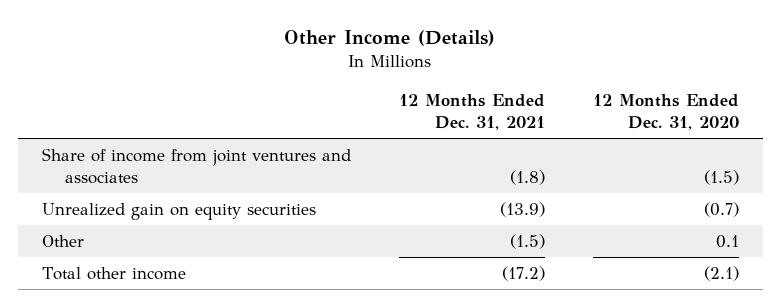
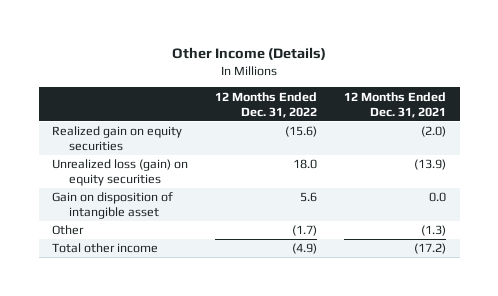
[593,94,740,131] 12 Months Ended Dec. 31, 2020 -> none
none -> [215,91,318,118] 12 Months Ended Dec. 31, 2022
[41,147,351,184] Share of income from joint ventures and associates -> none
none -> [52,126,183,152] Realized gain on equity securities
[41,202,316,220] Unrealized gain on equity securities -> [52,159,189,187] Unrealized loss (gain) on equity securities
none -> [52,192,174,220] Gain on disposition of intangible asset
[509,233,545,249] (1.5) -> [421,225,447,237] (1.3)

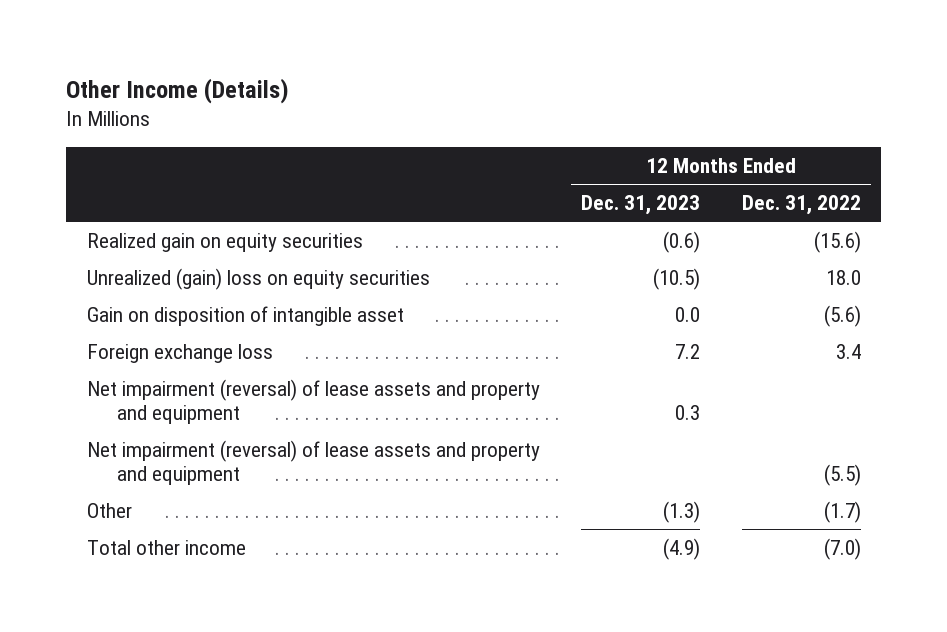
[344,91,447,118] 12 Months Ended Dec. 31, 2021 -> none
none -> [581,195,701,216] Dec. 31, 2023
[52,159,189,187] Unrealized loss (gain) on equity securities -> [86,267,430,290] Unrealized (gain) loss on equity securities
[300,192,318,203] 5.6 -> [823,304,861,327] (5.6)
none -> [86,343,273,363] Foreign exchange loss
none -> [86,378,540,425] Net impairment (reversal) of lease assets and property and equipment
none -> [86,439,540,486] Net impairment (reversal) of lease assets and property and equipment
[292,243,318,255] (4.9) -> [823,537,861,560] (7.0)

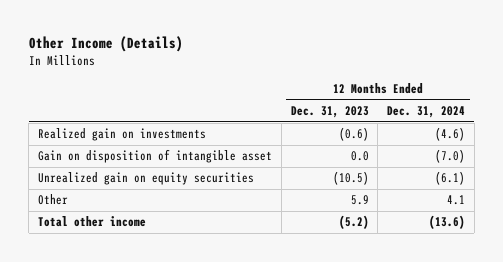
[741,195,861,216] Dec. 31, 2022 -> none
none -> [387,106,466,119] Dec. 31, 2024
[86,267,430,290] Unrealized (gain) loss on equity securities -> none
[86,232,363,252] Realized gain on equity securities -> [38,128,207,142] Realized gain on investments
[86,343,273,363] Foreign exchange loss -> none
[86,378,540,425] Net impairment (reversal) of lease assets and property and equipment -> none
[86,439,540,486] Net impairment (reversal) of lease assets and property and equipment -> none
none -> [38,172,255,186] Unrealized gain on equity securities
[663,500,701,523] (1.3) -> [350,195,369,206] 5.9
[663,537,701,560] (4.9) -> [338,215,369,230] (5.2)

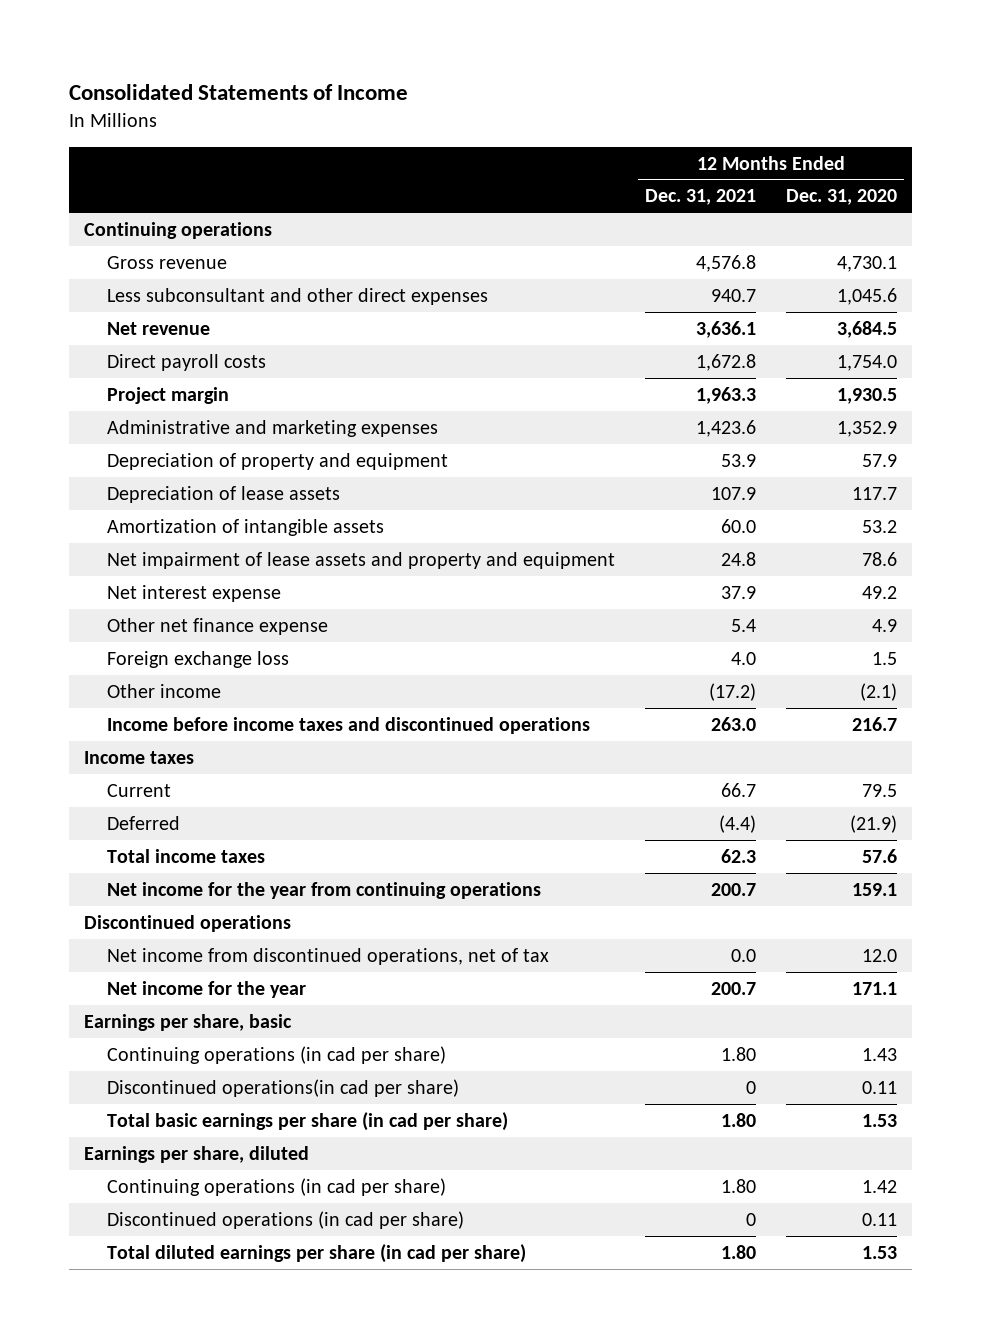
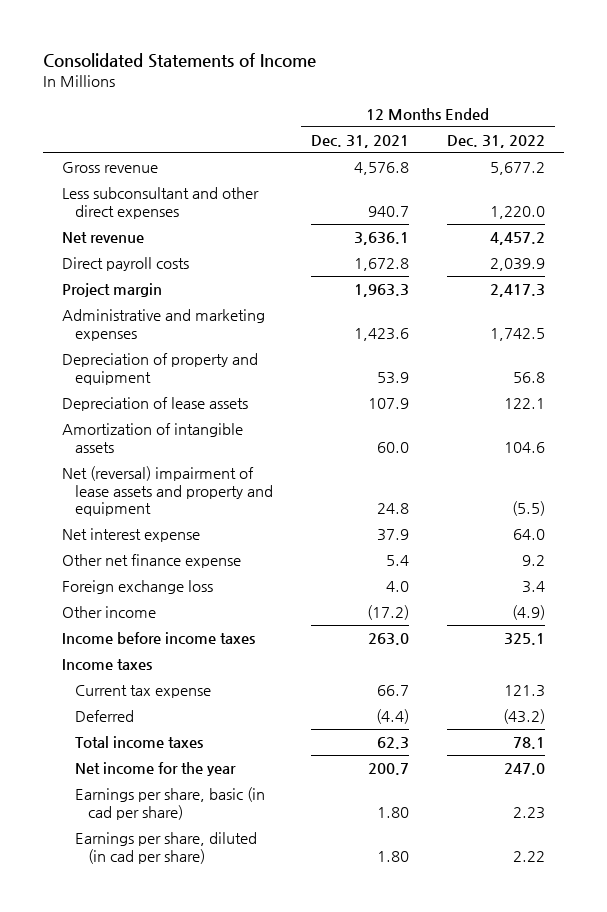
[785,189,897,206] Dec. 31, 2020 -> none
none -> [446,135,545,149] Dec. 31, 2022
[83,221,272,239] Continuing operations -> none
[107,551,616,569] Net impairment of lease assets and property and equipment -> [61,466,273,517] Net (reversal) impairment of lease assets and property and equipment
[107,716,591,734] Income before income taxes and discontinued operations -> [61,632,255,645] Income before income taxes
[107,783,172,797] Current -> [74,685,211,699] Current tax expense
[107,881,542,899] Net income for the year from continuing operations -> none
[83,914,291,932] Discontinued operations -> none
[107,947,550,965] Net income from discontinued operations, net of tax -> none
[83,1013,292,1031] Earnings per share, basic -> none
[107,1045,447,1064] Continuing operations (in cad per share) -> none
[107,1078,460,1097] Discontinued operations(in cad per share) -> none
[83,1145,309,1163] Earnings per share, diluted -> none
[107,1177,447,1196] Continuing operations (in cad per share) -> none
[107,1210,465,1229] Discontinued operations (in cad per share) -> none
[107,1111,509,1131] Total basic earnings per share (in cad per share) -> [74,787,265,820] Earnings per share, basic (in cad per share)
[107,1243,527,1263] Total diluted earnings per share (in cad per share) -> [74,832,257,864] Earnings per share, diluted (in cad per share)

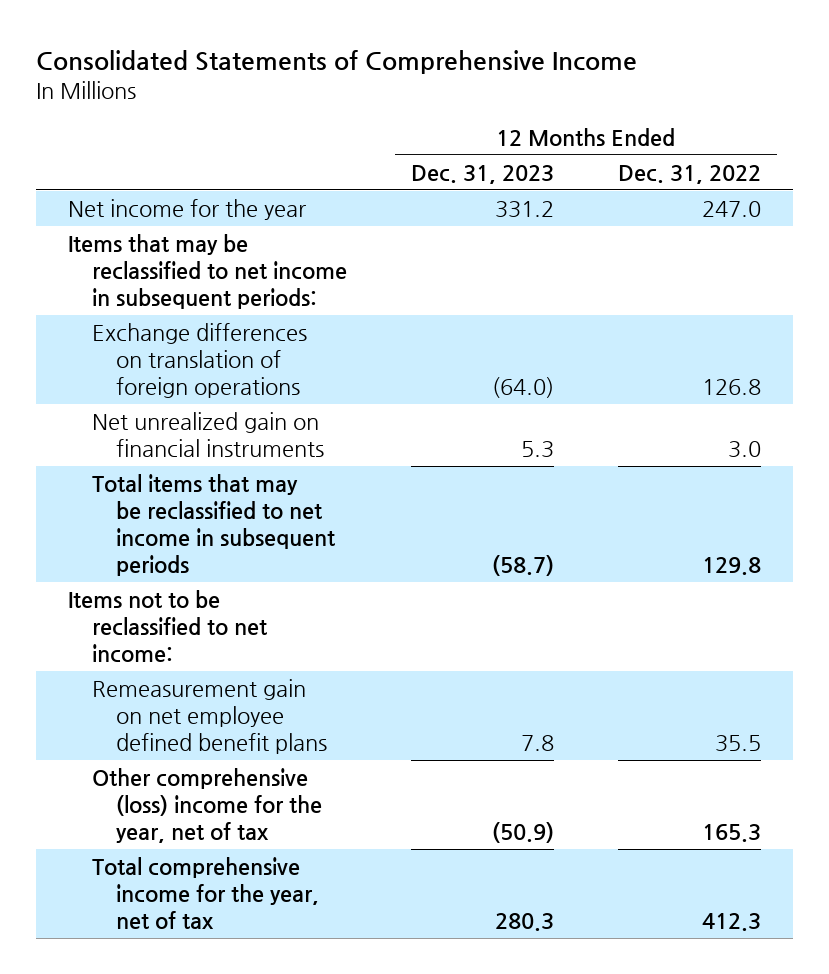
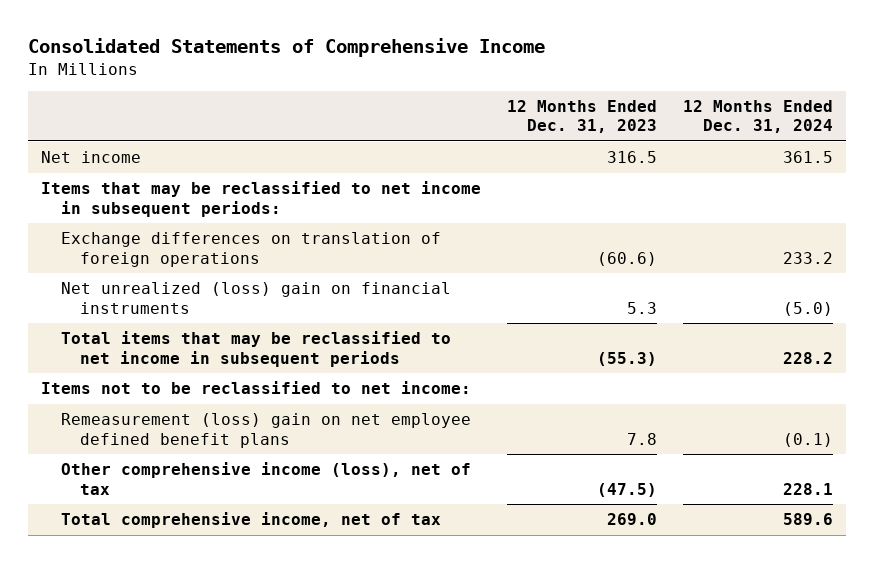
[617,164,761,184] Dec. 31, 2022 -> none
none -> [683,99,834,134] 12 Months Ended Dec. 31, 2024
[68,199,307,221] Net income for the year -> [41,151,142,164] Net income
[495,201,555,219] 331.2 -> [607,151,658,164] 316.5
[492,376,555,398] (64.0) -> [597,251,658,266] (60.6)
[92,412,325,457] Net unrealized gain on financial instruments -> [60,282,451,314] Net unrealized (loss) gain on financial instruments
[492,554,555,576] (58.7) -> [597,351,658,366] (55.3)
[92,679,328,754] Remeasurement gain on net employee defined benefit plans -> [60,413,471,448] Remeasurement (loss) gain on net employee defined benefit plans
[92,768,323,843] Other comprehensive (loss) income for the year, net of tax -> [60,462,471,495] Other comprehensive income (loss), net of tax
[492,821,555,843] (50.9) -> [597,482,658,497] (47.5)
[92,857,320,929] Total comprehensive income for the year, net of tax -> [60,512,441,529] Total comprehensive income, net of tax
[495,912,555,931] 280.3 -> [607,513,658,526] 269.0

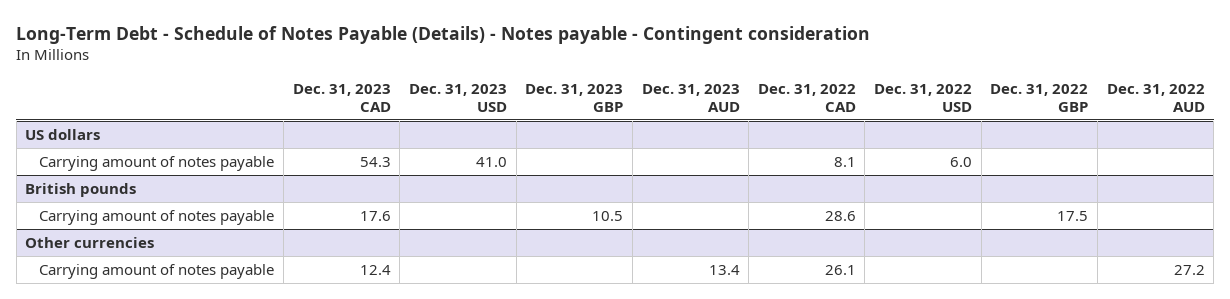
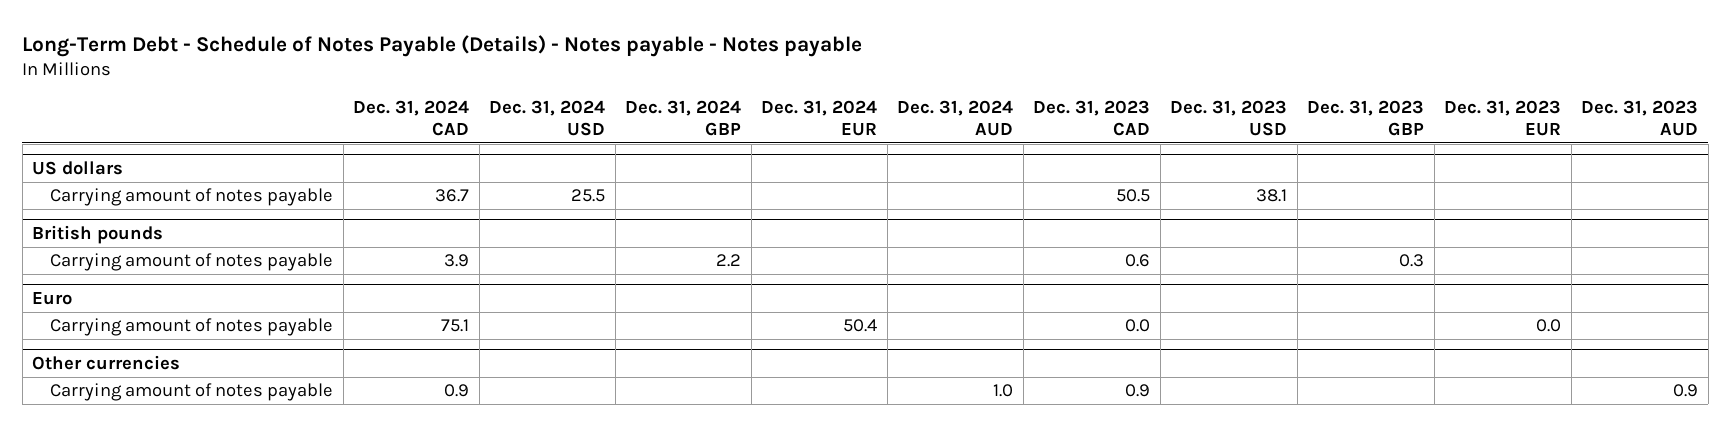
[16,25,871,44] Long-Term Debt - Schedule of Notes Payable (Details) - Notes payable - Contingent consideration -> [22,34,863,57] Long-Term Debt - Schedule of Notes Payable (Details) - Notes payable - Notes payable
[757,83,856,112] Dec. 31, 2022 CAD -> none
[874,83,973,112] Dec. 31, 2022 USD -> none
[990,83,1089,112] Dec. 31, 2022 GBP -> none
[1106,83,1205,112] Dec. 31, 2022 AUD -> none
none -> [353,100,470,136] Dec. 31, 2024 CAD
none -> [489,100,606,136] Dec. 31, 2024 USD
none -> [625,100,742,136] Dec. 31, 2024 GBP
none -> [761,100,878,136] Dec. 31, 2024 EUR
none -> [897,100,1014,136] Dec. 31, 2024 AUD
none -> [1444,100,1562,136] Dec. 31, 2023 EUR
[359,156,391,167] 54.3 -> [1116,189,1151,203] 50.5
[475,156,507,167] 41.0 -> [1256,189,1288,203] 38.1
[359,210,391,221] 17.6 -> [1125,254,1151,268] 0.6
[592,210,624,221] 10.5 -> [1399,254,1425,268] 0.3
none -> [32,292,73,306] Euro
none -> [50,318,334,337] Carrying amount of notes payable
[359,264,391,275] 12.4 -> [1125,384,1151,398] 0.9
[708,264,740,275] 13.4 -> [1673,384,1699,398] 0.9

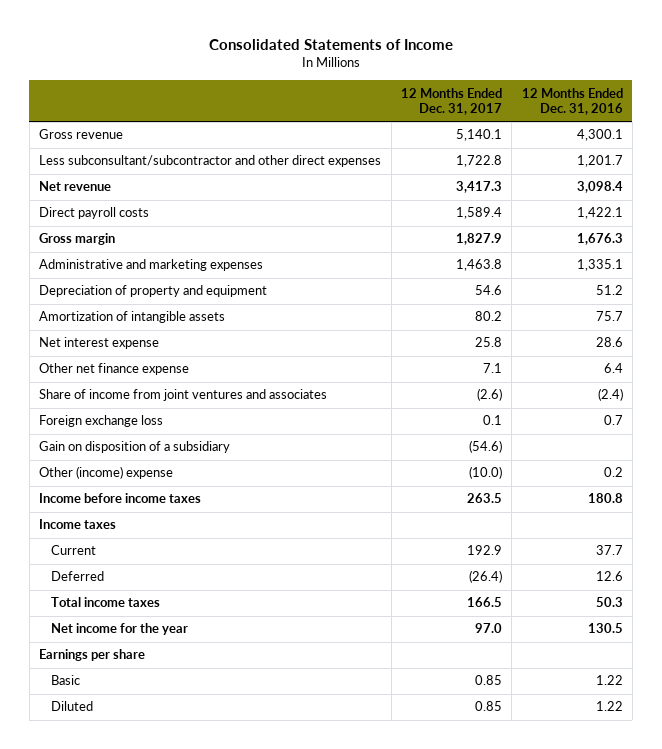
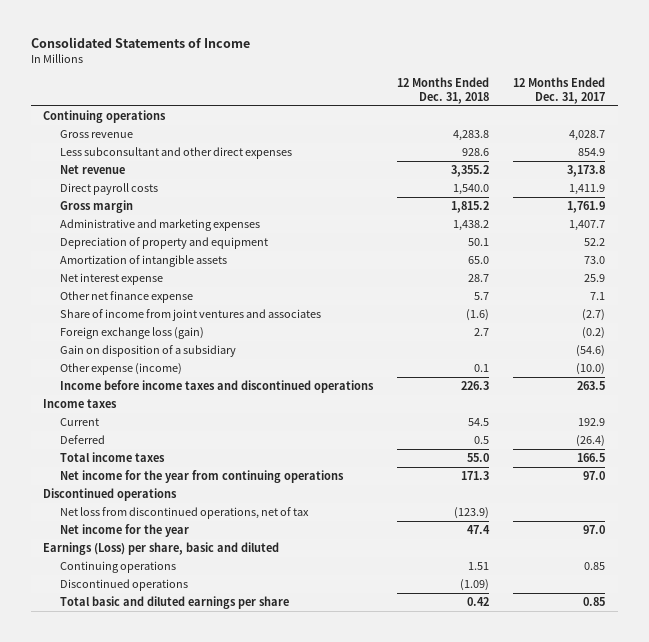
[521,87,623,116] 12 Months Ended Dec. 31, 2016 -> none
none -> [396,76,489,105] 12 Months Ended Dec. 31, 2018
none -> [43,109,167,123] Continuing operations
[455,129,502,142] 5,140.1 -> [569,129,606,141] 4,028.7
[39,155,382,168] Less subconsultant/subcontractor and other direct expenses -> [59,146,292,159] Less subconsultant and other direct expenses
[455,155,502,168] 1,722.8 -> [578,147,606,156] 854.9
[455,181,502,194] 3,417.3 -> [567,164,606,177] 3,173.8
[455,207,502,220] 1,589.4 -> [569,183,606,195] 1,411.9
[455,233,502,246] 1,827.9 -> [567,200,606,213] 1,761.9
[455,259,502,272] 1,463.8 -> [569,219,606,231] 1,407.7
[474,285,502,296] 54.6 -> [584,237,606,246] 52.2
[474,311,502,322] 80.2 -> [584,255,606,264] 73.0
[474,337,502,348] 25.8 -> [584,273,606,282] 25.9
[476,388,502,402] (2.6) -> [582,308,606,321] (2.7)
[39,415,164,428] Foreign exchange loss -> [59,326,204,339] Foreign exchange loss (gain)
[482,415,502,426] 0.1 -> [582,326,606,339] (0.2)
[39,466,174,480] Other (income) expense -> [59,362,182,375] Other expense (income)
[39,493,202,504] Income before income taxes -> [59,379,374,393] Income before income taxes and discontinued operations
none -> [59,469,344,483] Net income for the year from continuing operations
none -> [43,487,178,501] Discontinued operations
none -> [59,506,309,519] Net loss from discontinued operations, net of tax
[39,649,146,662] Earnings per share -> none
[51,675,81,686] Basic -> none
[51,701,94,712] Diluted -> none
none -> [43,541,280,555] Earnings (Loss) per share, basic and diluted
none -> [59,560,176,573] Continuing operations
none -> [59,578,188,591] Discontinued operations
none -> [59,595,289,609] Total basic and diluted earnings per share

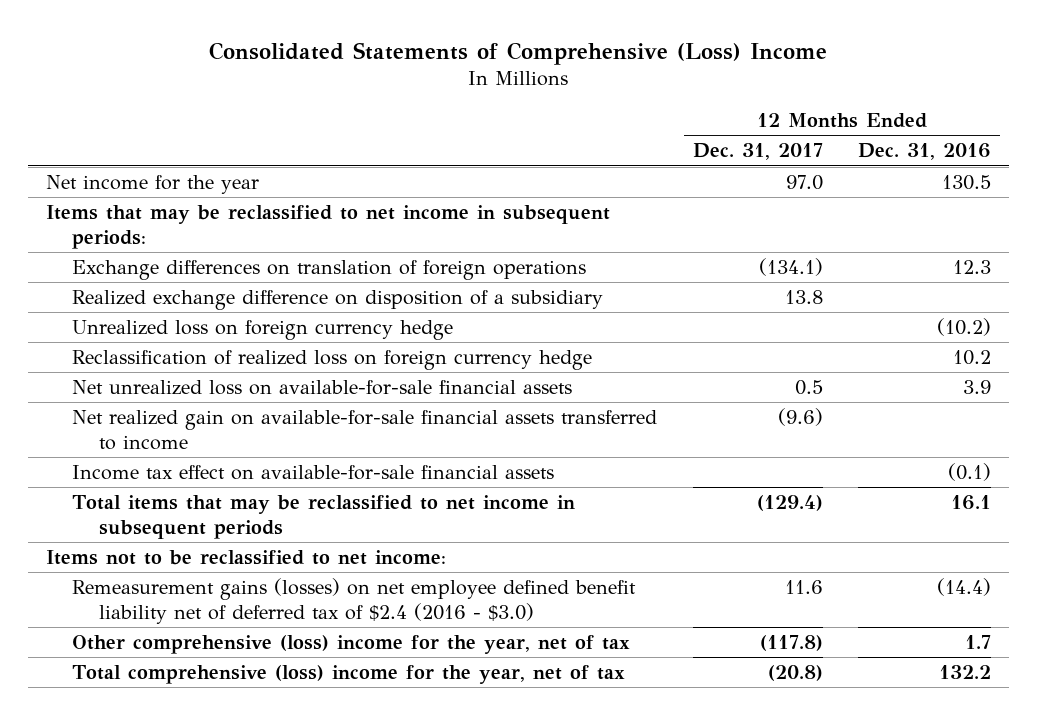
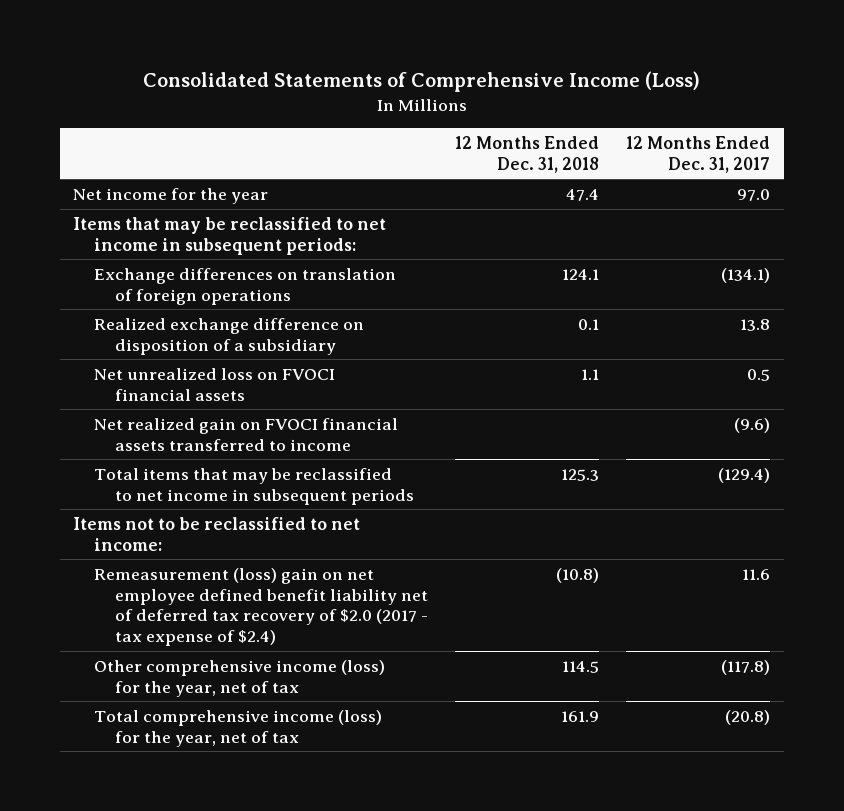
[209,41,828,65] Consolidated Statements of Comprehensive (Loss) Income -> [142,70,700,92] Consolidated Statements of Comprehensive Income (Loss)
[857,143,991,161] Dec. 31, 2016 -> none
none -> [455,136,600,173] 12 Months Ended Dec. 31, 2018
[72,319,454,340] Unrealized loss on foreign currency hedge -> none
[72,349,593,370] Reclassification of realized loss on foreign currency hedge -> none
[72,464,555,480] Income tax effect on available-for-sale financial assets -> none
[72,379,573,395] Net unrealized loss on available-for-sale financial assets -> [94,367,336,401] Net unrealized loss on FVOCI financial assets
[72,409,658,450] Net realized gain on available-for-sale financial assets transferred to income -> [94,417,399,451] Net realized gain on FVOCI financial assets transferred to income
[72,577,637,624] Remeasurement gains (losses) on net employee defined benefit liability net of deferred tax of $2.4 (2016 - $3.0) -> [94,567,429,646] Remeasurement (loss) gain on net employee defined benefit liability net of deferred tax recovery of $2.0 (2017 - tax expense of $2.4)
[72,634,631,654] Other comprehensive (loss) income for the year, net of tax -> [94,659,386,697] Other comprehensive income (loss) for the year, net of tax
[72,664,626,684] Total comprehensive (loss) income for the year, net of tax -> [94,709,383,747] Total comprehensive income (loss) for the year, net of tax

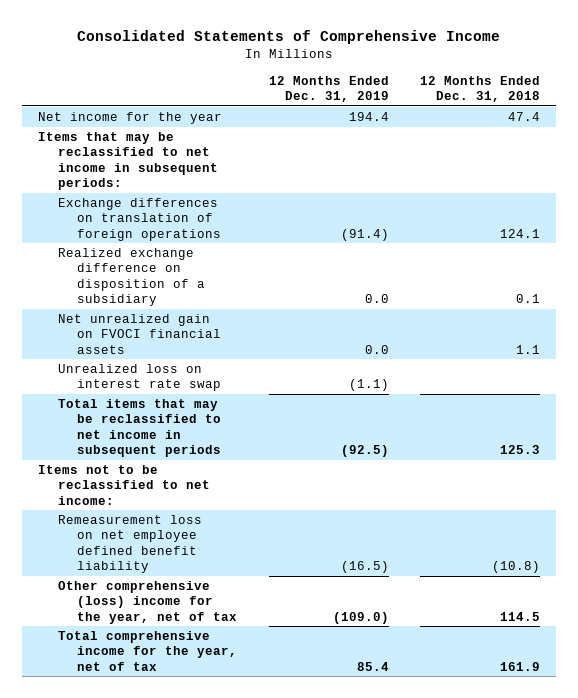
[142,70,700,92] Consolidated Statements of Comprehensive Income (Loss) -> [77,30,501,45] Consolidated Statements of Comprehensive Income
[626,136,771,173] 12 Months Ended Dec. 31, 2017 -> none
none -> [268,75,389,102] 12 Months Ended Dec. 31, 2019
[94,417,399,451] Net realized gain on FVOCI financial assets transferred to income -> none
[94,367,336,401] Net unrealized loss on FVOCI financial assets -> [57,313,222,354] Net unrealized gain on FVOCI financial assets
none -> [57,363,222,392] Unrealized loss on interest rate swap
[94,567,429,646] Remeasurement (loss) gain on net employee defined benefit liability net of deferred tax recovery of $2.0 (2017 - tax expense of $2.4) -> [57,514,202,573] Remeasurement loss on net employee defined benefit liability
[94,659,386,697] Other comprehensive income (loss) for the year, net of tax -> [57,580,238,624] Other comprehensive (loss) income for the year, net of tax
[94,709,383,747] Total comprehensive income (loss) for the year, net of tax -> [57,630,238,671] Total comprehensive income for the year, net of tax

